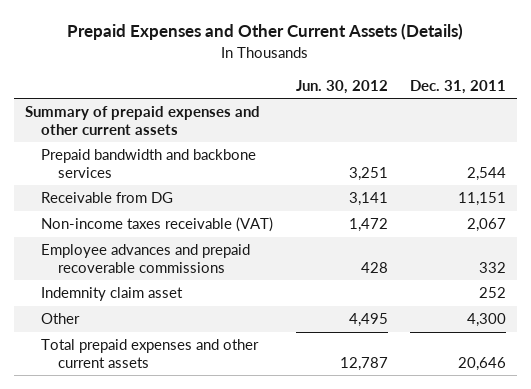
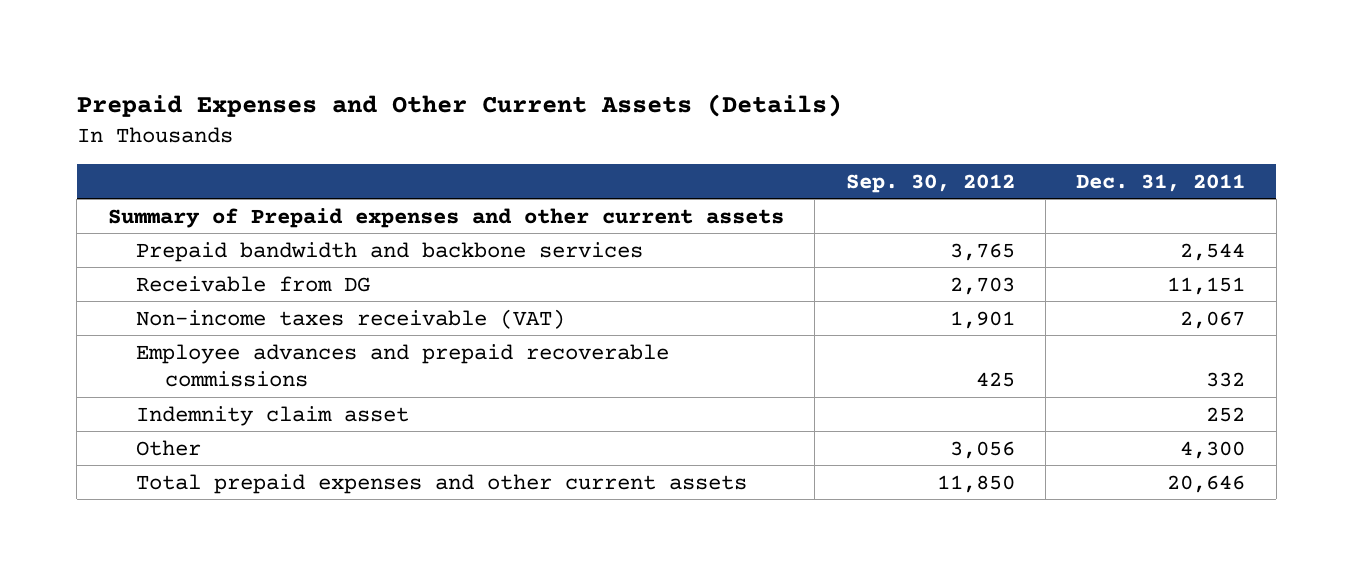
[295,79,388,94] Jun. 30, 2012 -> none
none -> [845,173,1015,193] Sep. 30, 2012
[25,106,261,135] Summary of prepaid expenses and other current assets -> [107,207,784,228] Summary of Prepaid expenses and other current assets

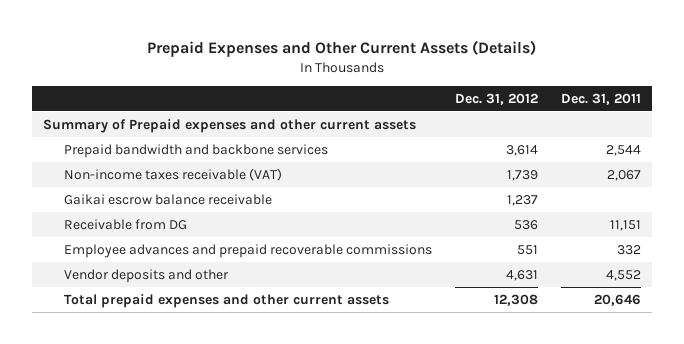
[845,173,1015,193] Sep. 30, 2012 -> none
none -> [454,92,538,105] Dec. 31, 2012
none -> [64,193,273,205] Gaikai escrow balance receivable
[136,275,371,292] Receivable from DG -> [64,218,188,230] Receivable from DG
[136,405,410,426] Indemnity claim asset -> none
[136,439,202,456] Other -> none
none -> [64,268,230,283] Vendor deposits and other

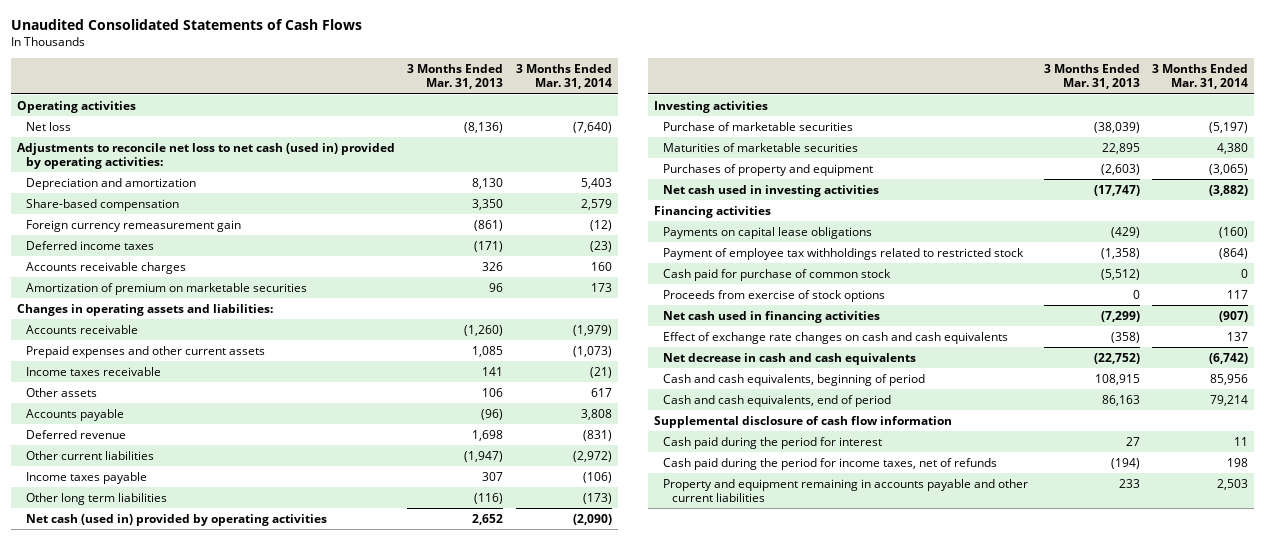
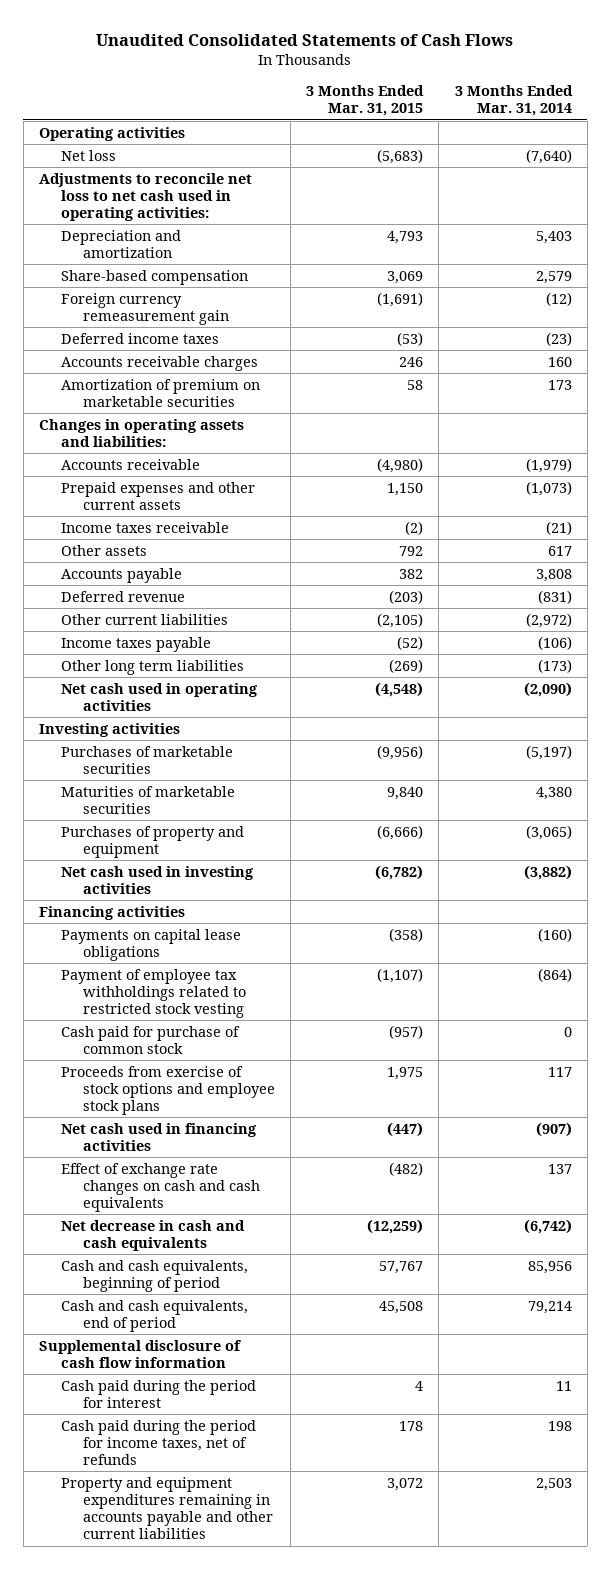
[407,64,504,90] 3 Months Ended Mar. 31, 2013 -> none
none -> [306,85,425,117] 3 Months Ended Mar. 31, 2015
[17,142,396,169] Adjustments to reconcile net loss to net cash (used in) provided by operating activities: -> [38,172,252,222] Adjustments to reconcile net loss to net cash used in operating activities:
[26,513,328,526] Net cash (used in) provided by operating activities -> [60,682,258,711] Net cash used in operating activities
[662,121,853,131] Purchase of marketable securities -> [60,745,233,774] Purchases of marketable securities
[662,247,1024,260] Payment of employee tax withholdings related to restricted stock -> [60,968,246,1019] Payment of employee tax withholdings related to restricted stock vesting
[662,289,885,302] Proceeds from exercise of stock options -> [60,1065,275,1116] Proceeds from exercise of stock options and employee stock plans
[662,478,1028,502] Property and equipment remaining in accounts payable and other current liabilities -> [60,1476,273,1540] Property and equipment expenditures remaining in accounts payable and other current liabilities

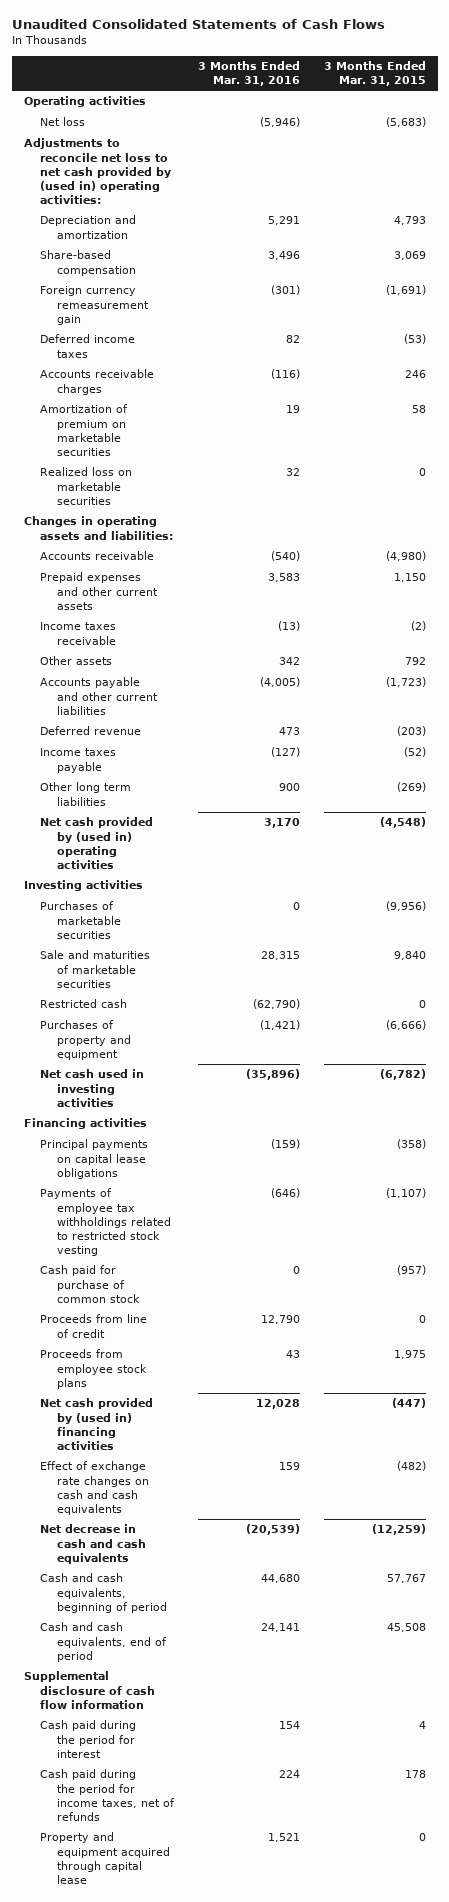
[454,85,573,117] 3 Months Ended Mar. 31, 2014 -> none
none -> [197,60,300,87] 3 Months Ended Mar. 31, 2016
[38,172,252,222] Adjustments to reconcile net loss to net cash used in operating activities: -> [23,138,172,204] Adjustments to reconcile net loss to net cash provided by (used in) operating activities:
none -> [40,467,133,505] Realized loss on marketable securities
[60,567,182,583] Accounts payable -> [40,677,158,715] Accounts payable and other current liabilities
[399,568,424,579] 382 -> [385,677,426,688] (1,723)
[60,613,228,625] Other current liabilities -> none
[60,682,258,711] Net cash used in operating activities -> [40,817,154,869] Net cash provided by (used in) operating activities
[60,785,235,814] Maturities of marketable securities -> [40,950,151,988] Sale and maturities of marketable securities
none -> [40,999,128,1009] Restricted cash
[60,928,241,961] Payments on capital lease obligations -> [40,1139,149,1179] Principal payments on capital lease obligations
[60,968,246,1019] Payment of employee tax withholdings related to restricted stock vesting -> [40,1188,171,1256] Payments of employee tax withholdings related to restricted stock vesting
none -> [40,1314,148,1338] Proceeds from line of credit
[60,1065,275,1116] Proceeds from exercise of stock options and employee stock plans -> [40,1349,147,1389] Proceeds from employee stock plans
[60,1122,257,1151] Net cash used in financing activities -> [40,1398,154,1450] Net cash provided by (used in) financing activities
[60,1476,273,1540] Property and equipment expenditures remaining in accounts payable and other current liabilities -> none
none -> [40,1832,170,1884] Property and equipment acquired through capital lease

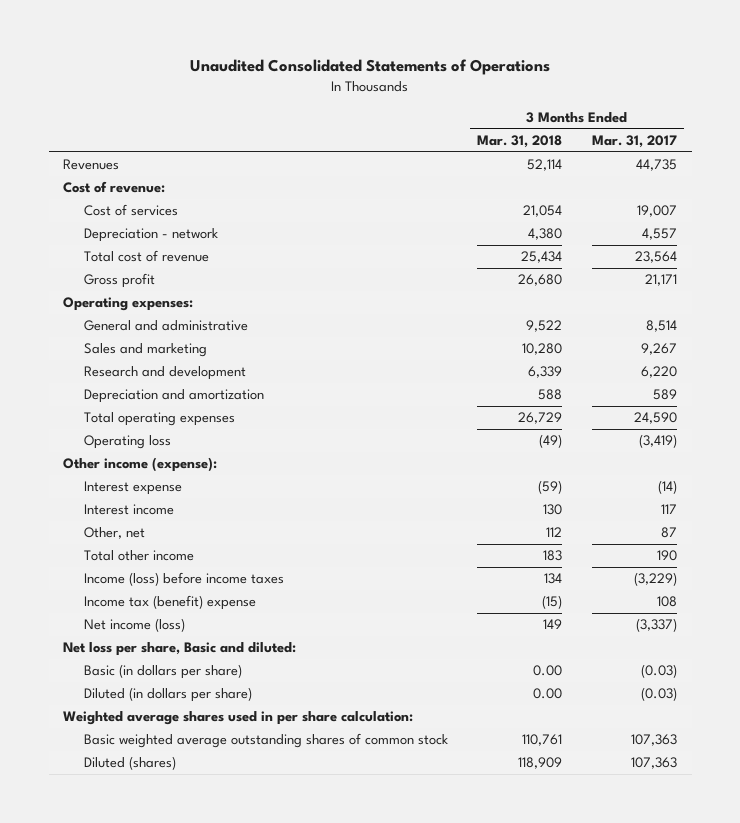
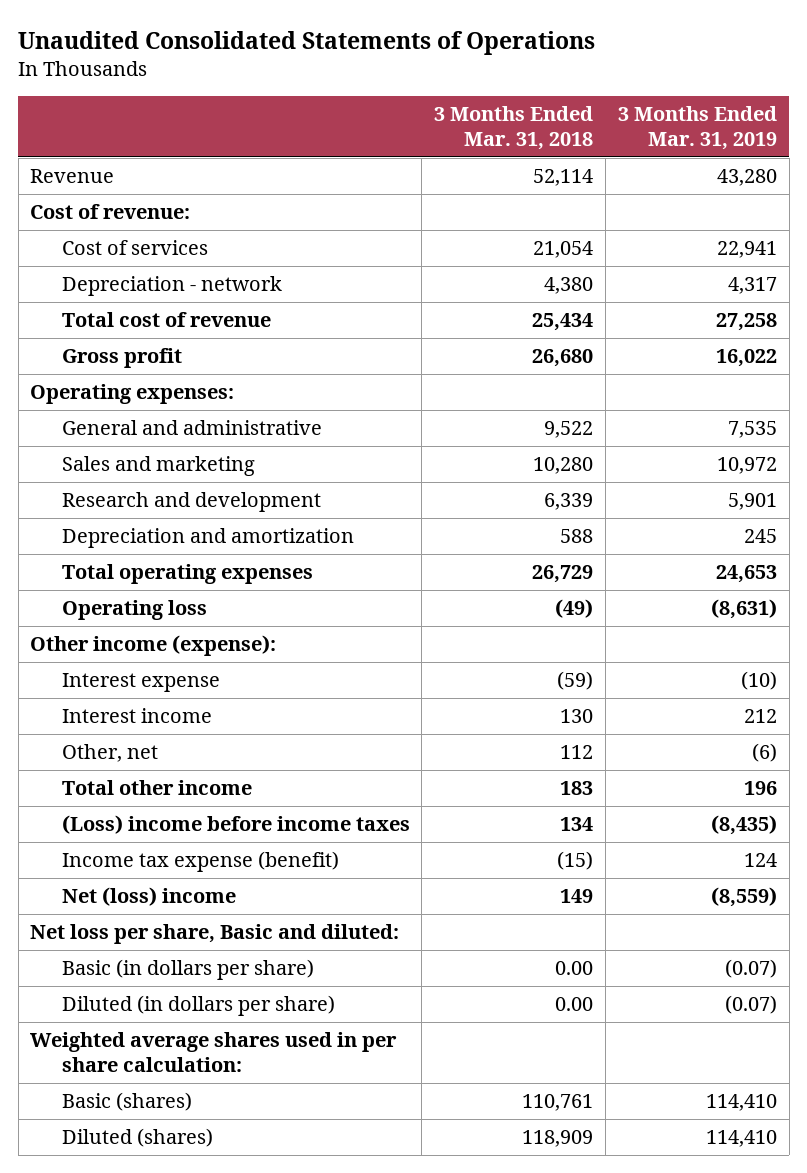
[591,134,677,148] Mar. 31, 2017 -> none
none -> [617,106,777,150] 3 Months Ended Mar. 31, 2019
[63,159,120,171] Revenues -> [30,169,115,184] Revenue
[84,572,285,587] Income (loss) before income taxes -> [61,815,410,835] (Loss) income before income taxes
[84,595,257,611] Income tax (benefit) expense -> [61,851,339,873] Income tax expense (benefit)
[84,618,186,633] Net income (loss) -> [61,887,236,907] Net (loss) income
[84,733,449,749] Basic weighted average outstanding shares of common stock -> [61,1092,192,1112] Basic (shares)

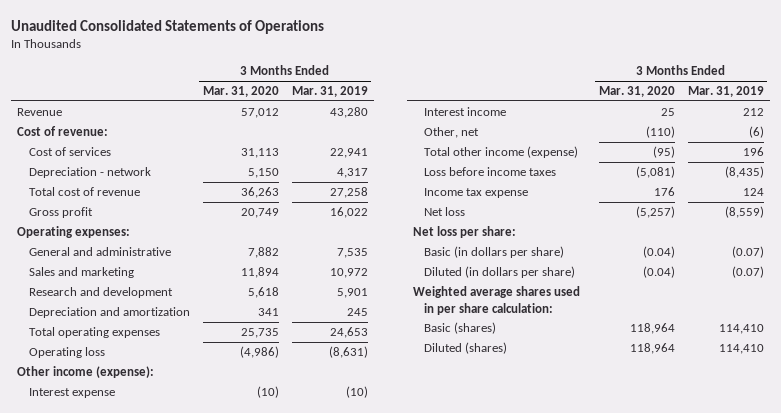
[434,106,594,150] 3 Months Ended Mar. 31, 2018 -> none
none -> [202,86,279,98] Mar. 31, 2020
[61,780,252,796] Total other income -> [424,146,579,159] Total other income (expense)
[61,815,410,835] (Loss) income before income taxes -> [424,167,557,177] Loss before income taxes
[61,851,339,873] Income tax expense (benefit) -> [424,188,529,199] Income tax expense
[61,887,236,907] Net (loss) income -> [424,207,466,217] Net loss
[30,924,400,945] Net loss per share, Basic and diluted: -> [413,226,517,239] Net loss per share:

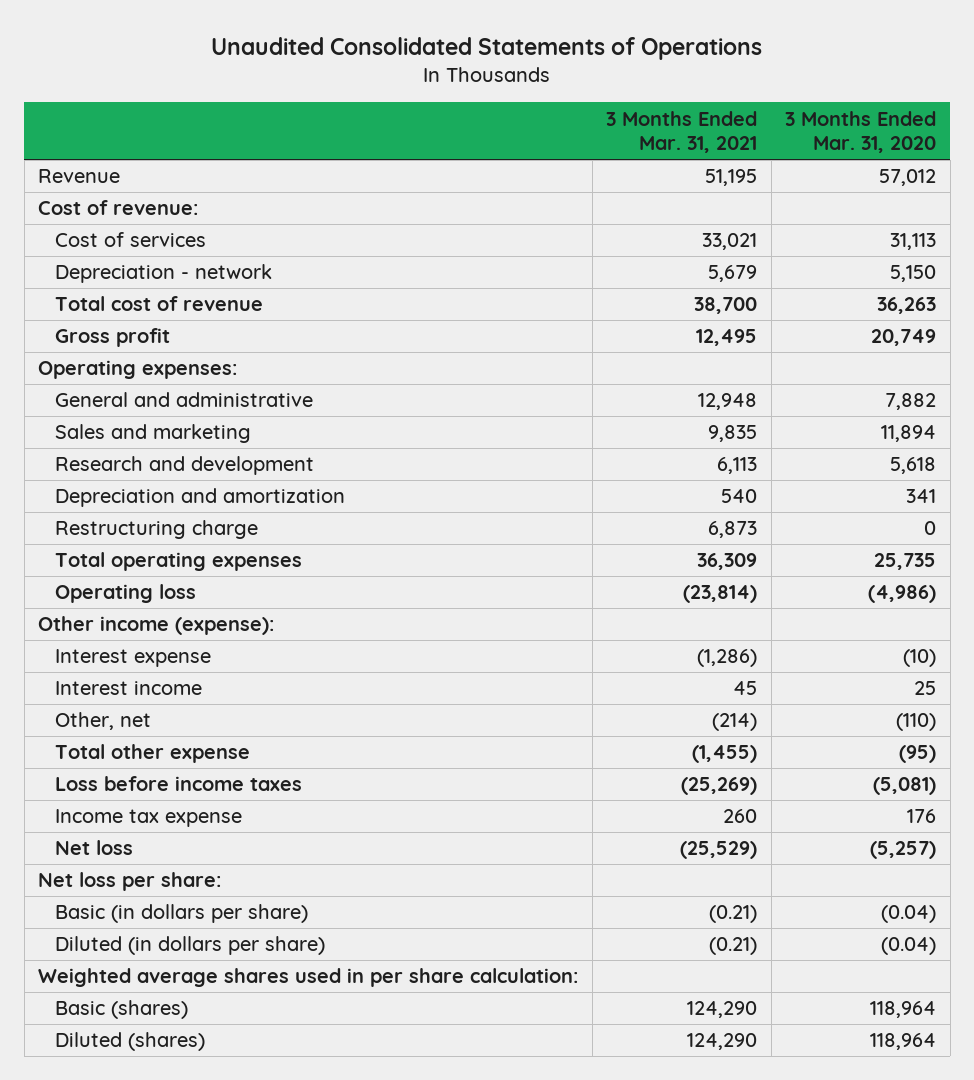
[291,86,368,98] Mar. 31, 2019 -> none
none -> [606,110,758,154] 3 Months Ended Mar. 31, 2021
none -> [55,520,259,540] Restructuring charge
[424,146,579,159] Total other income (expense) -> [55,744,251,764] Total other expense

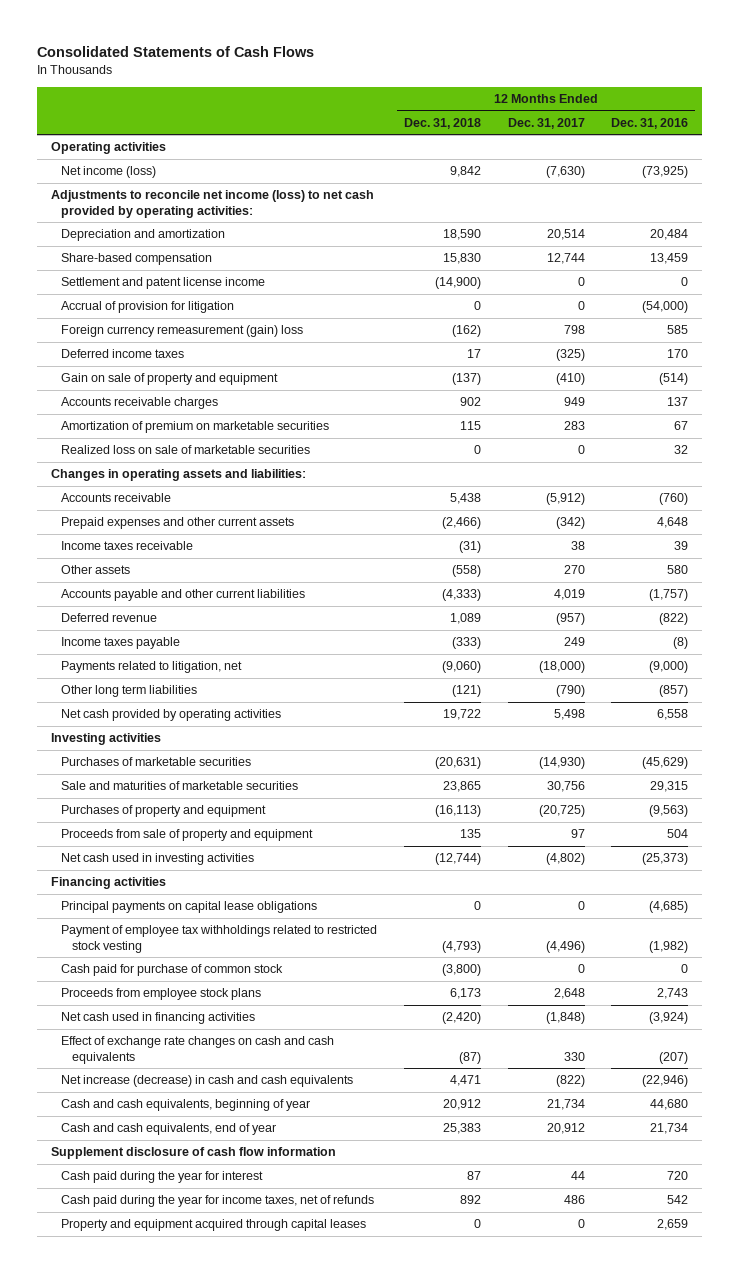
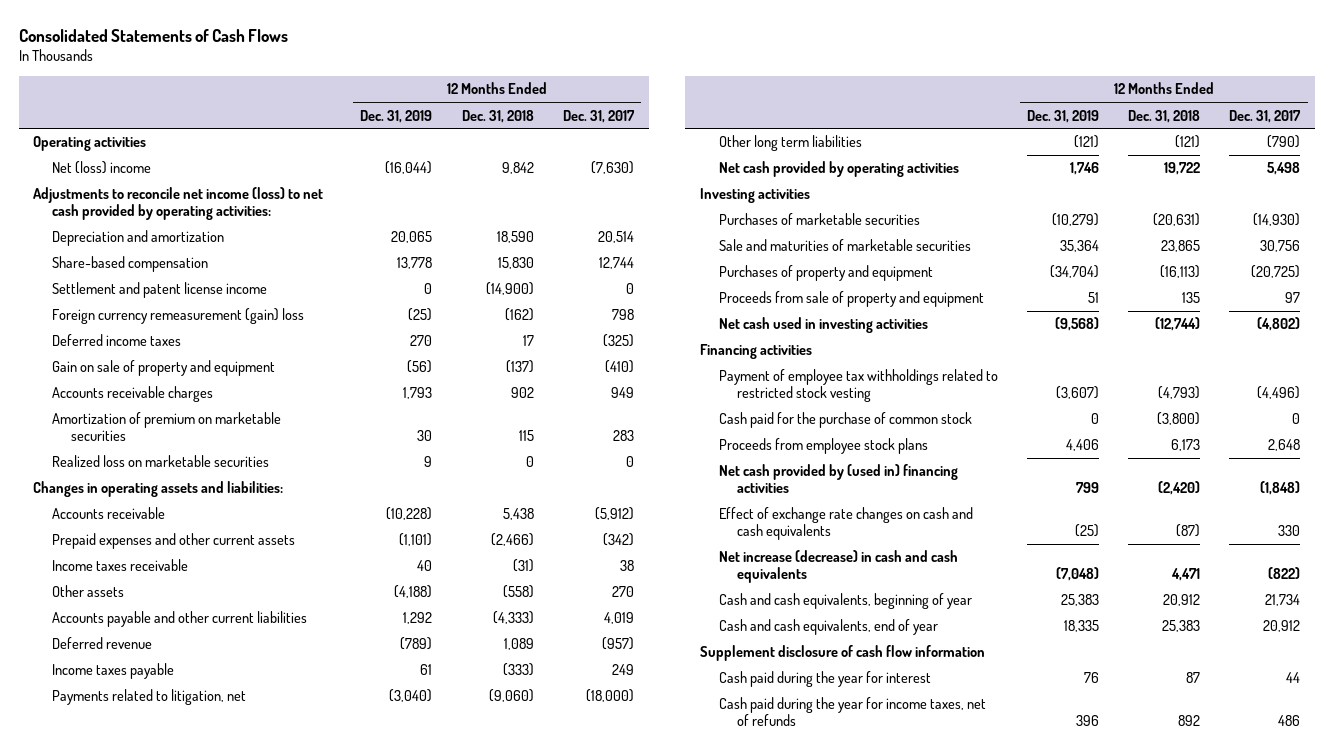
[611,117,689,129] Dec. 31, 2016 -> none
none -> [360,109,433,123] Dec. 31, 2019
[61,166,157,179] Net income (loss) -> [52,161,152,175] Net (loss) income
[61,301,235,314] Accrual of provision for litigation -> none
[61,445,311,455] Realized loss on sale of marketable securities -> [52,455,270,468] Realized loss on marketable securities
[61,901,318,914] Principal payments on capital lease obligations -> none
[61,964,284,977] Cash paid for purchase of common stock -> [718,412,972,429] Cash paid for the purchase of common stock
[61,1012,256,1025] Net cash used in financing activities -> [718,464,958,494] Net cash provided by (used in) financing activities
[61,1219,367,1232] Property and equipment acquired through capital leases -> none

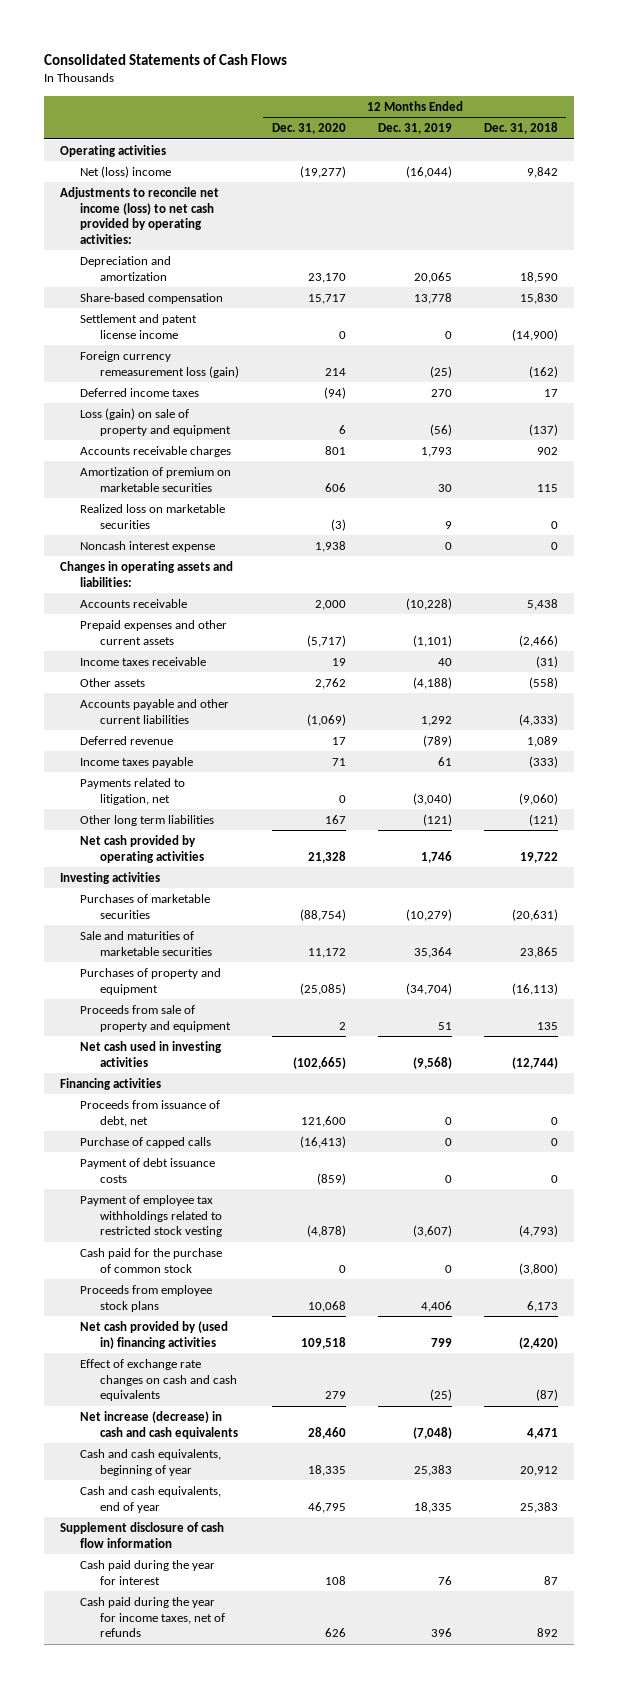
[563,109,636,123] Dec. 31, 2017 -> none
none -> [271,123,346,135] Dec. 31, 2020
[52,308,305,325] Foreign currency remeasurement (gain) loss -> [80,351,240,378] Foreign currency remeasurement loss (gain)
[52,360,276,377] Gain on sale of property and equipment -> [80,408,232,436] Loss (gain) on sale of property and equipment
none -> [80,541,216,553] Noncash interest expense
none -> [80,1100,221,1127] Proceeds from issuance of debt, net
none -> [80,1137,212,1149] Purchase of capped calls
none -> [80,1158,216,1183] Payment of debt issuance costs

